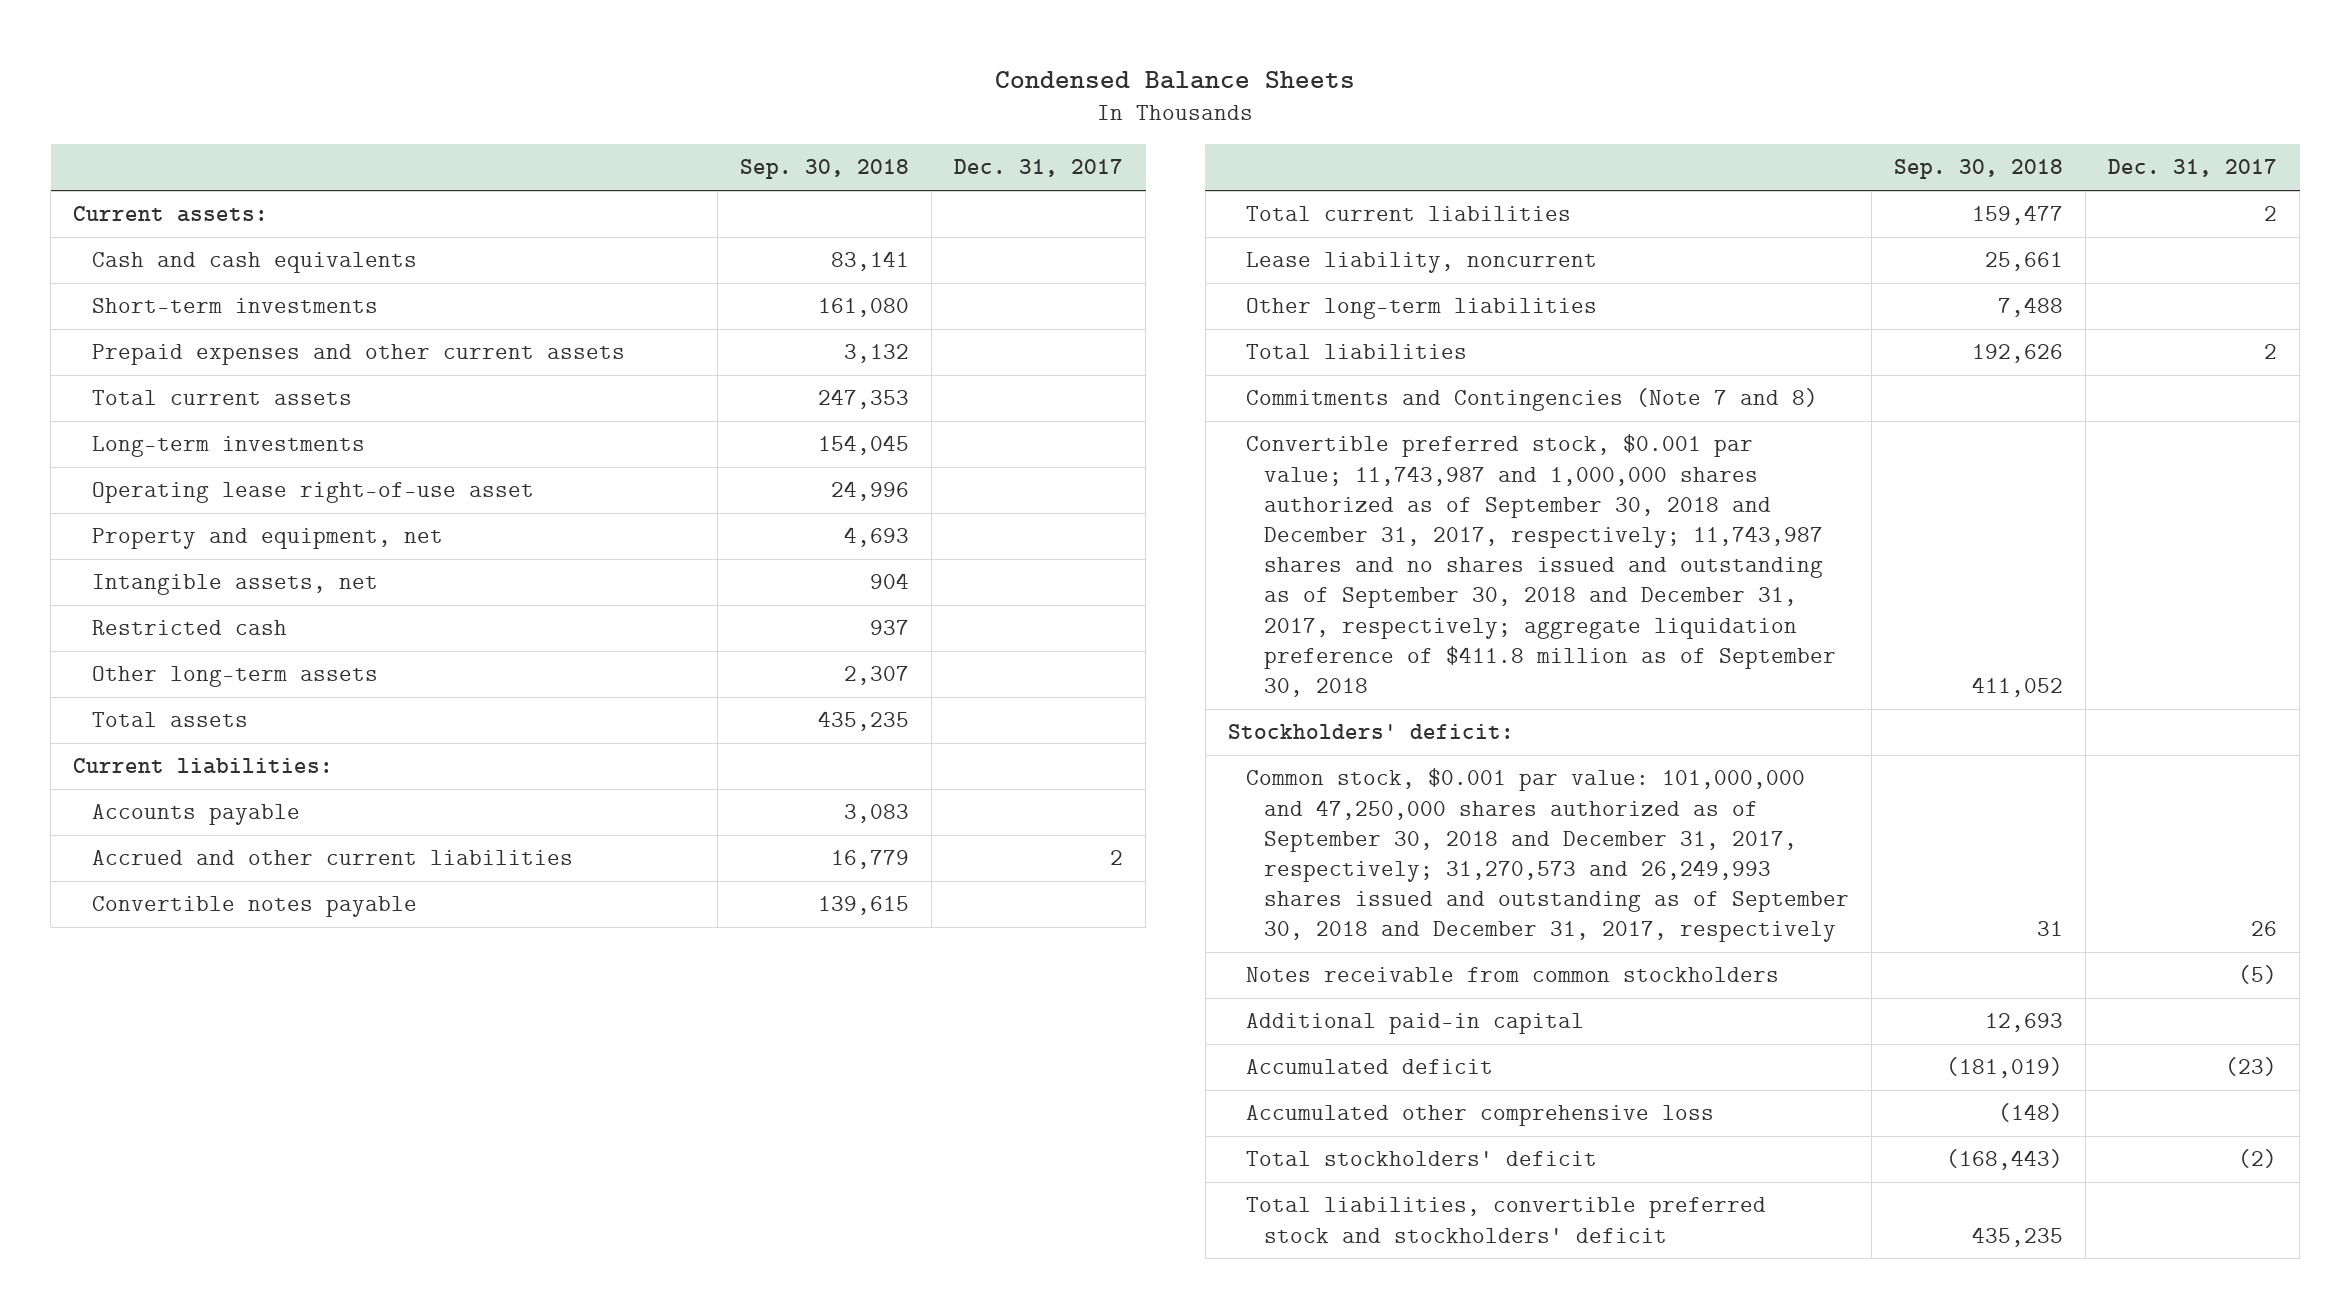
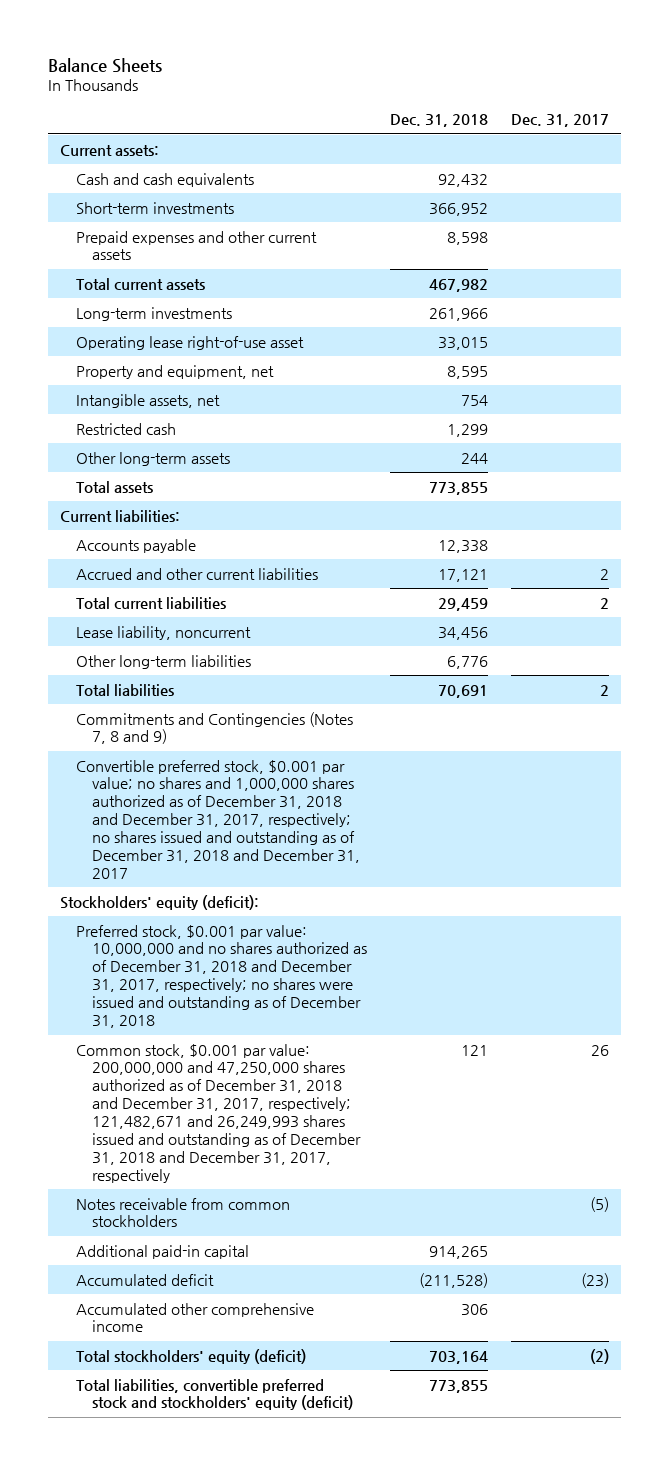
[995,70,1356,89] Condensed Balance Sheets -> [48,57,163,73] Balance Sheets
[739,159,909,180] Sep. 30, 2018 -> none
none -> [390,114,489,128] Dec. 31, 2018
[91,896,417,918] Convertible notes payable -> none
[1246,388,1819,412] Commitments and Contingencies (Note 7 and 8) -> [76,711,354,745] Commitments and Contingencies (Notes 7, 8 and 9)
[1246,434,1837,698] Convertible preferred stock, $0.001 par value; 11,743,987 and 1,000,000 shares authorized as of September 30, 2018 and December 31, 2017, respectively; 11,743,987 shares and no shares issued and outstanding as of September 30, 2018 and December 31, 2017, respectively; aggregate liquidation preference of $411.8 million as of September 30, 2018 -> [76,759,361,879] Convertible preferred stock, $0.001 par value; no shares and 1,000,000 shares authorized as of December 31, 2018 and December 31, 2017, respectively; no shares issued and outstanding as of December 31, 2018 and December 31, 2017
[1227,724,1514,740] Stockholders' deficit: -> [59,894,259,910] Stockholders' equity (deficit):
none -> [76,924,368,1028] Preferred stock, $0.001 par value: 10,000,000 and no shares authorized as of December 31, 2018 and December 31, 2017, respectively; no shares were issued and outstanding as of December 31, 2018
[1246,768,1850,943] Common stock, $0.001 par value: 101,000,000 and 47,250,000 shares authorized as of September 30, 2018 and December 31, 2017, respectively; 31,270,573 and 26,249,993 shares issued and outstanding as of September 30, 2018 and December 31, 2017, respectively -> [76,1043,362,1183] Common stock, $0.001 par value: 200,000,000 and 47,250,000 shares authorized as of December 31, 2018 and December 31, 2017, respectively; 121,482,671 and 26,249,993 shares issued and outstanding as of December 31, 2018 and December 31, 2017, respectively
[1246,1105,1715,1127] Accumulated other comprehensive loss -> [76,1302,315,1333] Accumulated other comprehensive income
[1246,1151,1598,1167] Total stockholders' deficit -> [76,1348,307,1364] Total stockholders' equity (deficit)
[1246,1197,1767,1243] Total liabilities, convertible preferred stock and stockholders' deficit -> [76,1378,354,1411] Total liabilities, convertible preferred stock and stockholders' equity (deficit)

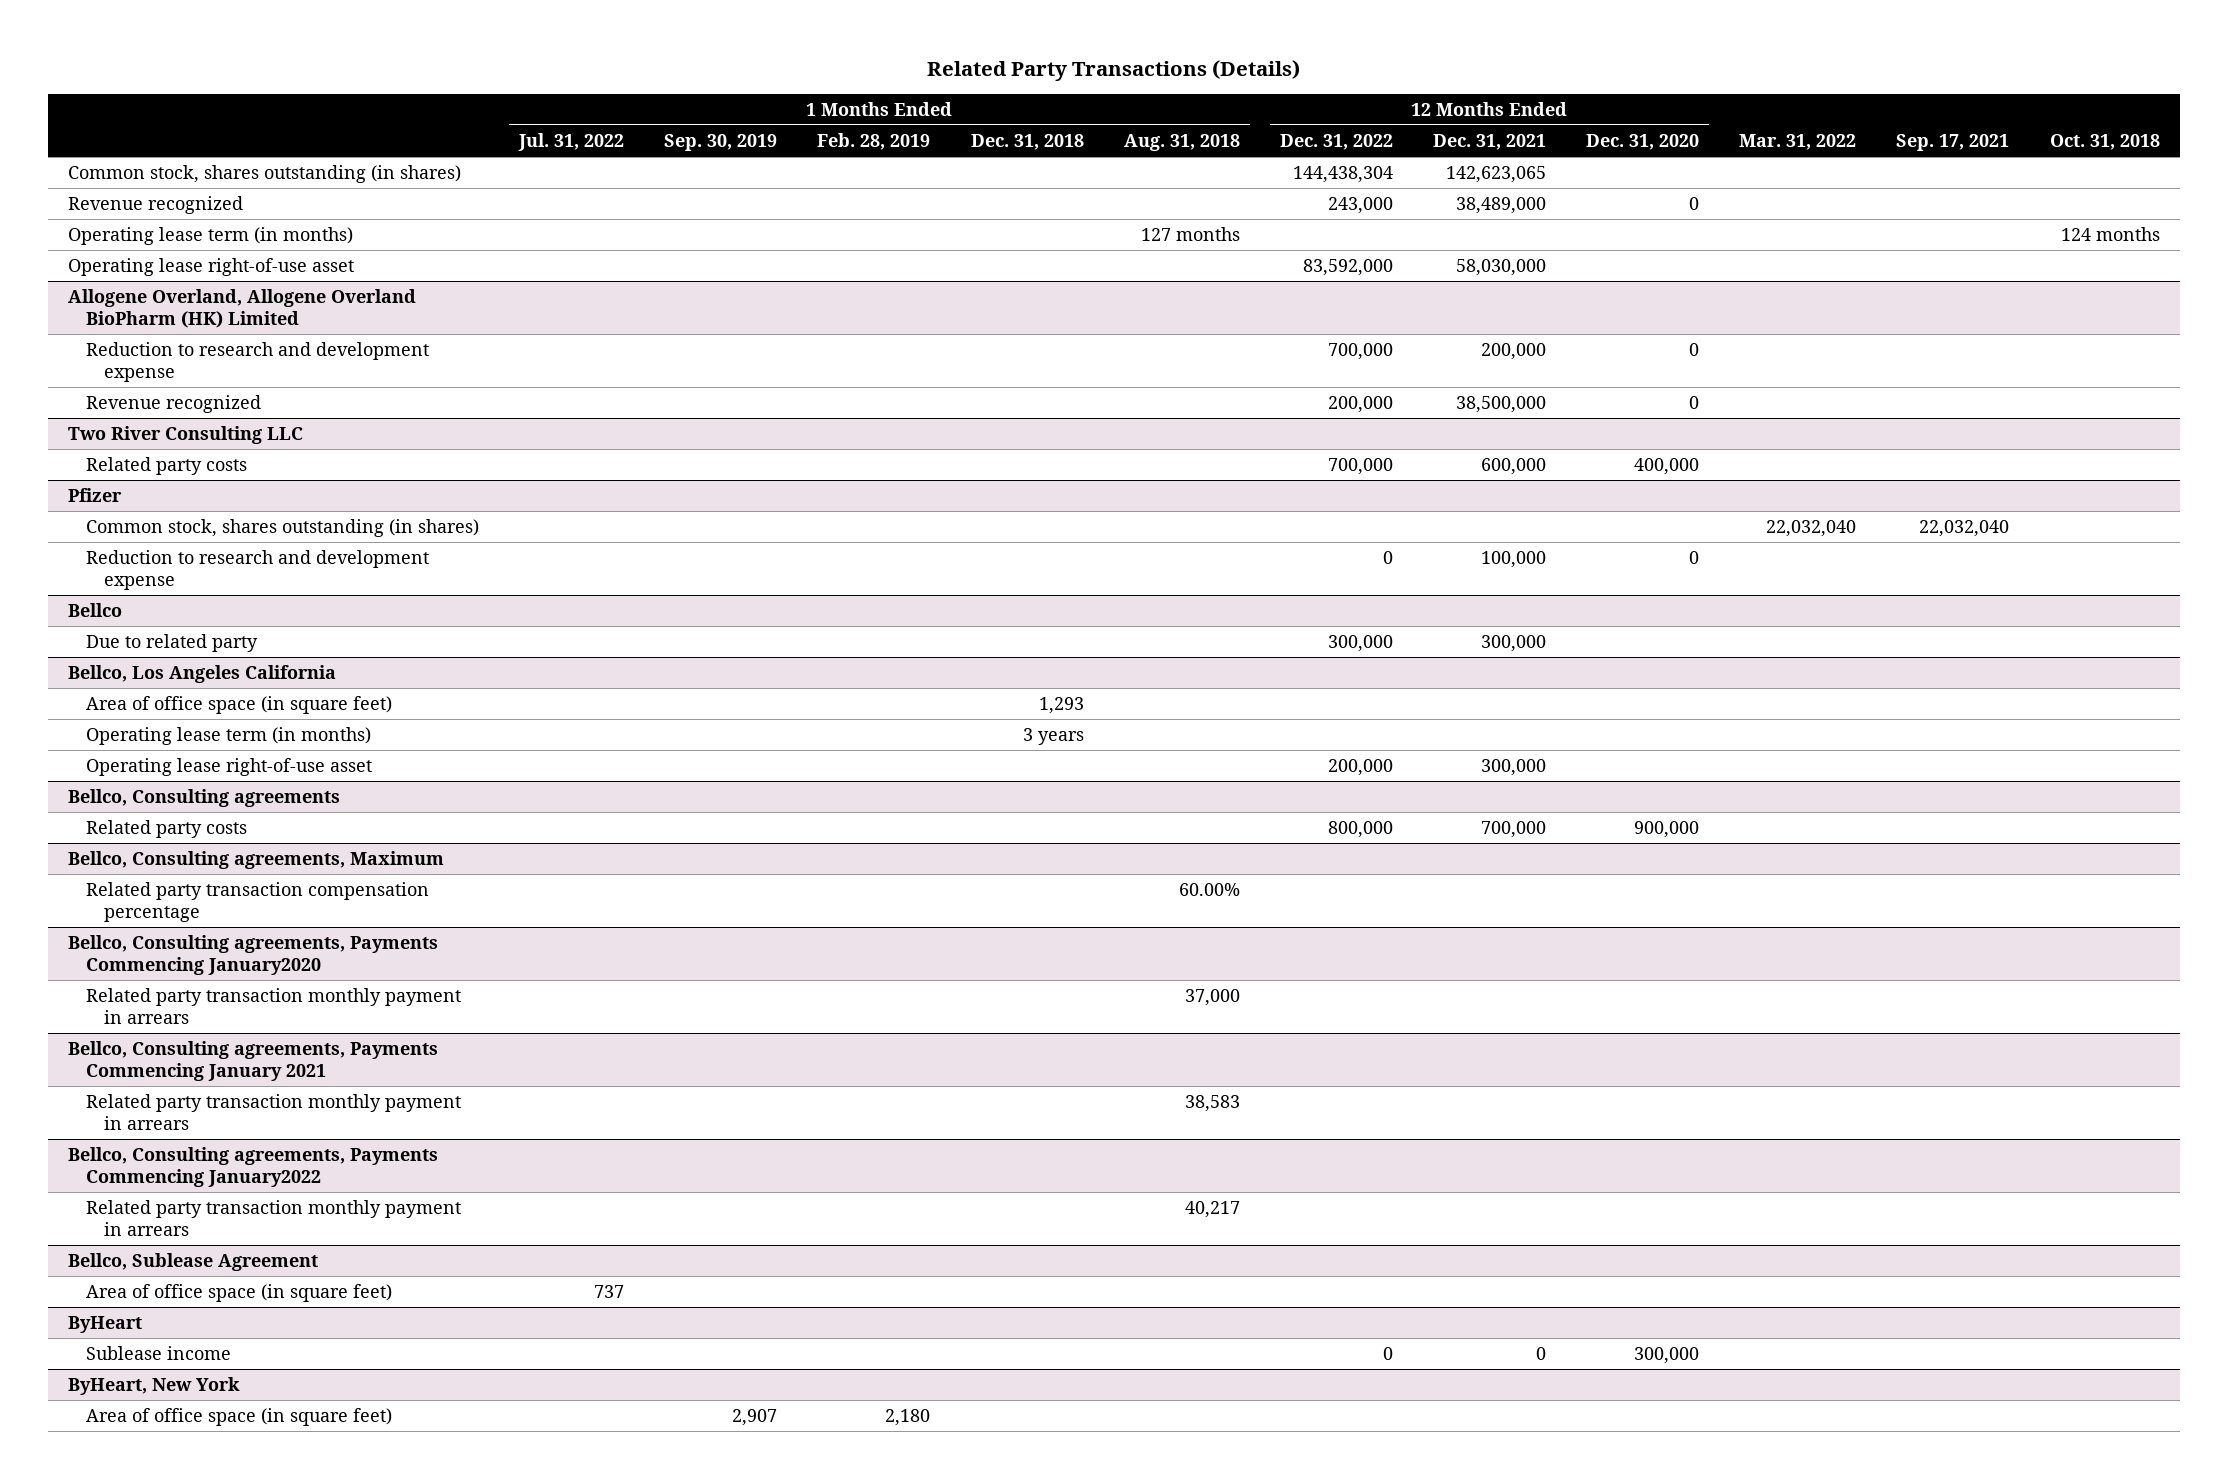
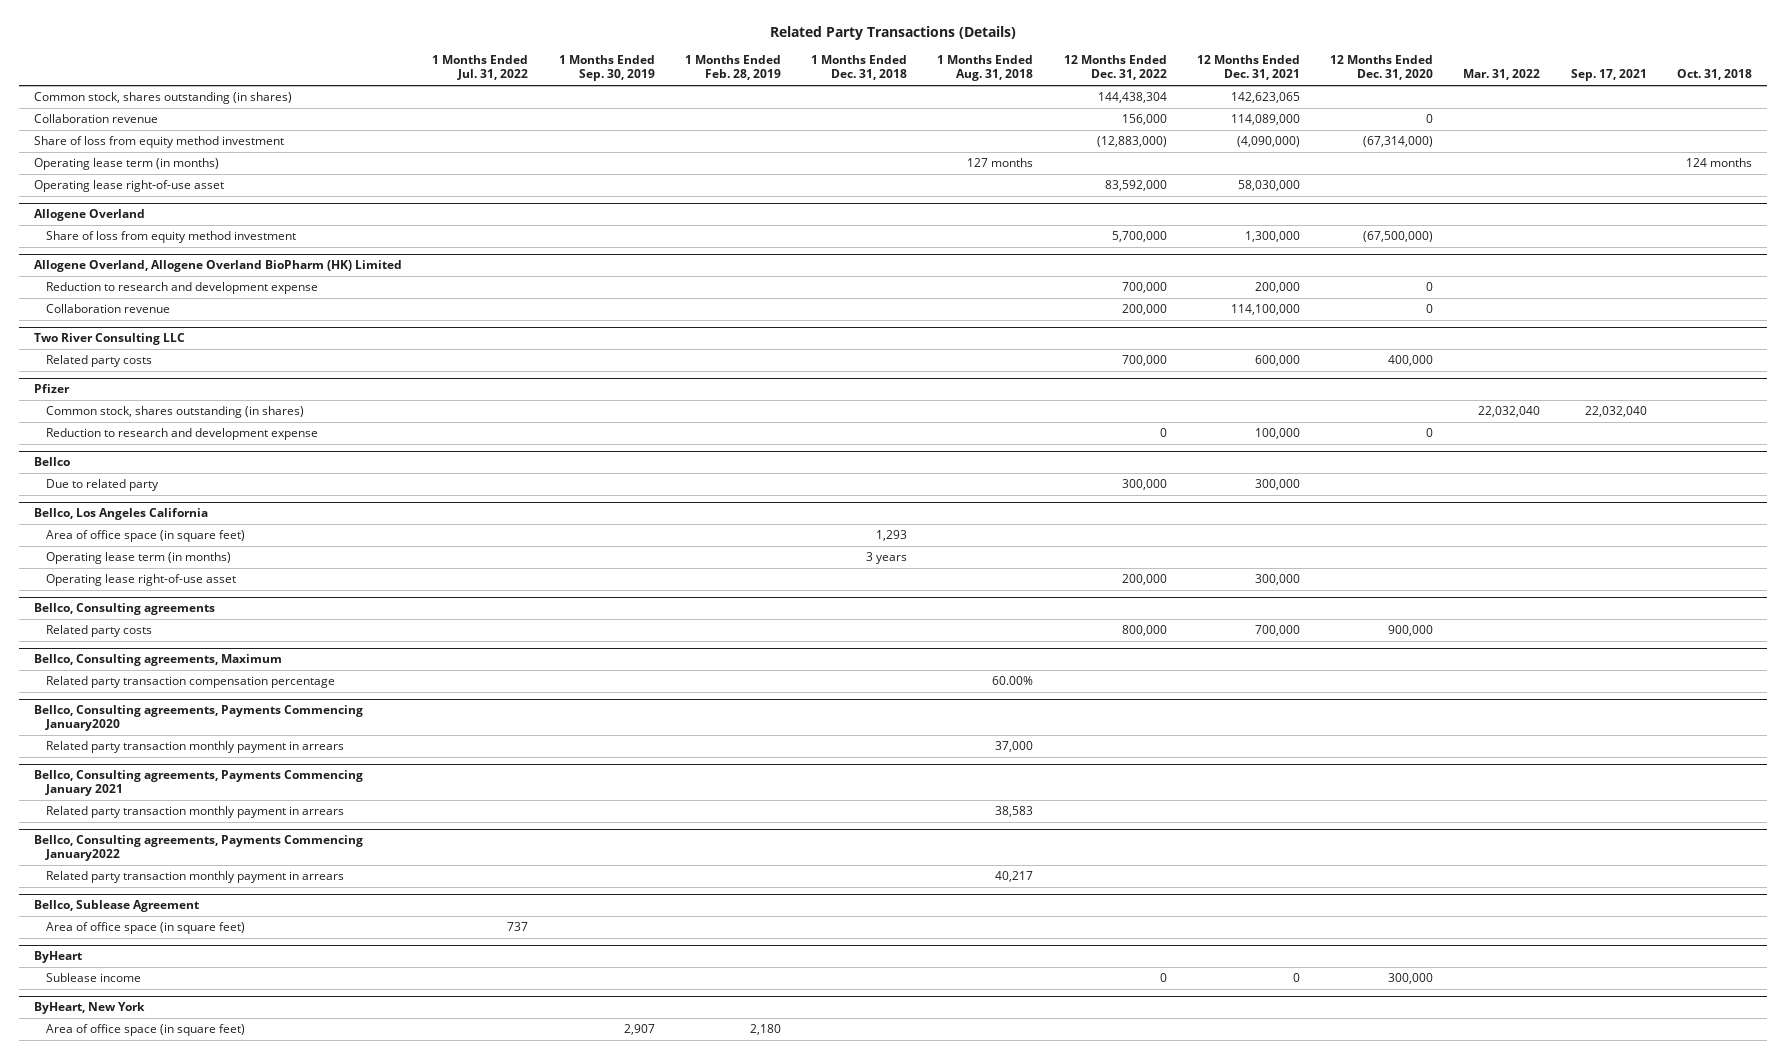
[68,196,244,215] Revenue recognized -> [34,114,159,124] Collaboration revenue
[1327,197,1393,215] 243,000 -> [1121,114,1167,126] 156,000
[1455,197,1546,215] 38,489,000 -> [1230,114,1300,126] 114,089,000
none -> [34,136,285,149] Share of loss from equity method investment
none -> [34,209,146,222] Allogene Overland
none -> [45,231,296,244] Share of loss from equity method investment
[86,395,262,414] Revenue recognized -> [45,304,170,314] Collaboration revenue
[1455,396,1546,414] 38,500,000 -> [1230,304,1300,316] 114,100,000

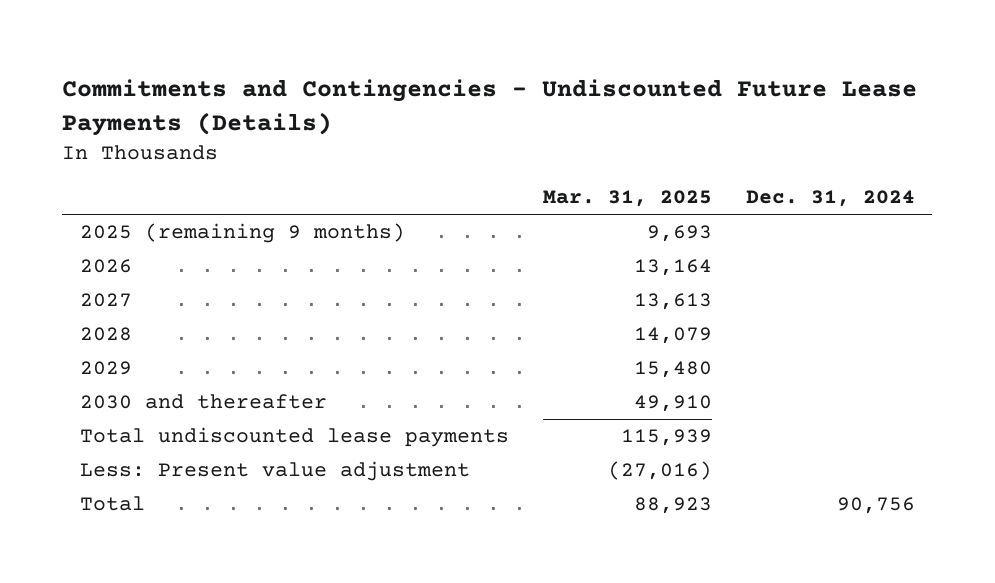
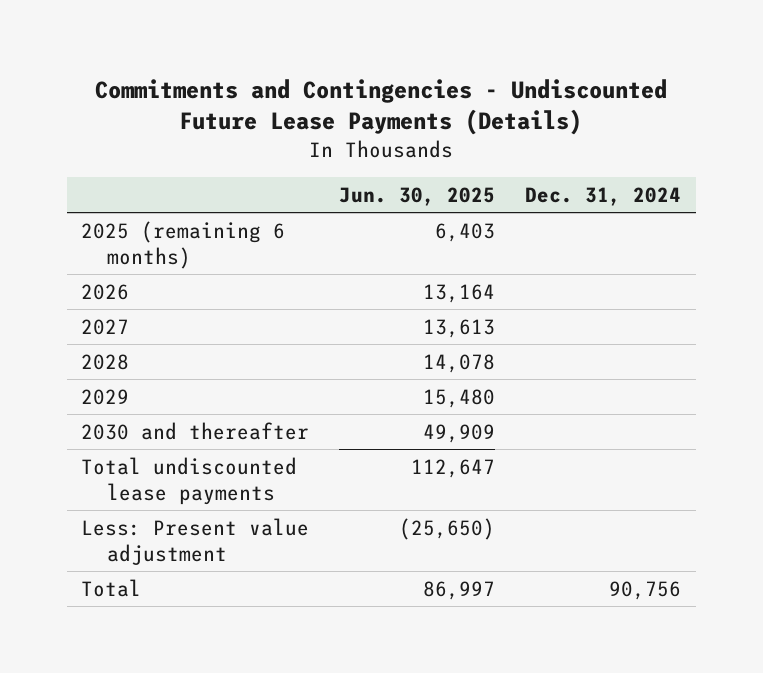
[542,190,712,208] Mar. 31, 2025 -> none
none -> [339,186,496,206] Jun. 30, 2025
[79,223,405,244] 2025 (remaining 9 months) -> [81,220,286,269] 2025 (remaining 6 months)

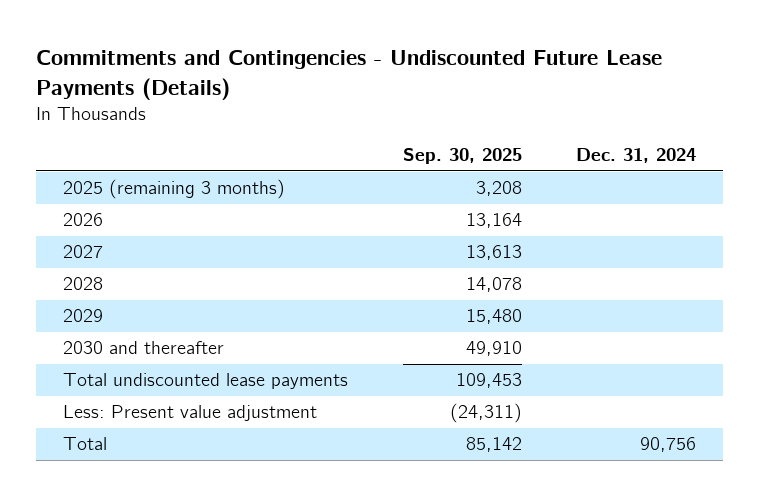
[339,186,496,206] Jun. 30, 2025 -> none
none -> [402,148,522,165] Sep. 30, 2025
[81,220,286,269] 2025 (remaining 6 months) -> [63,179,286,200] 2025 (remaining 3 months)

